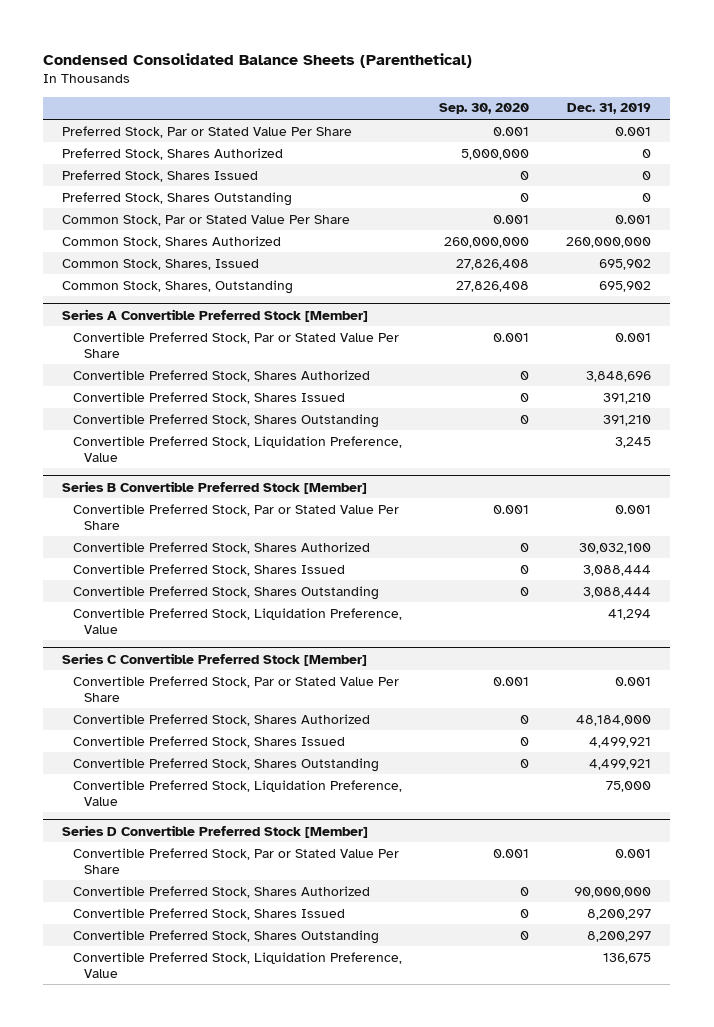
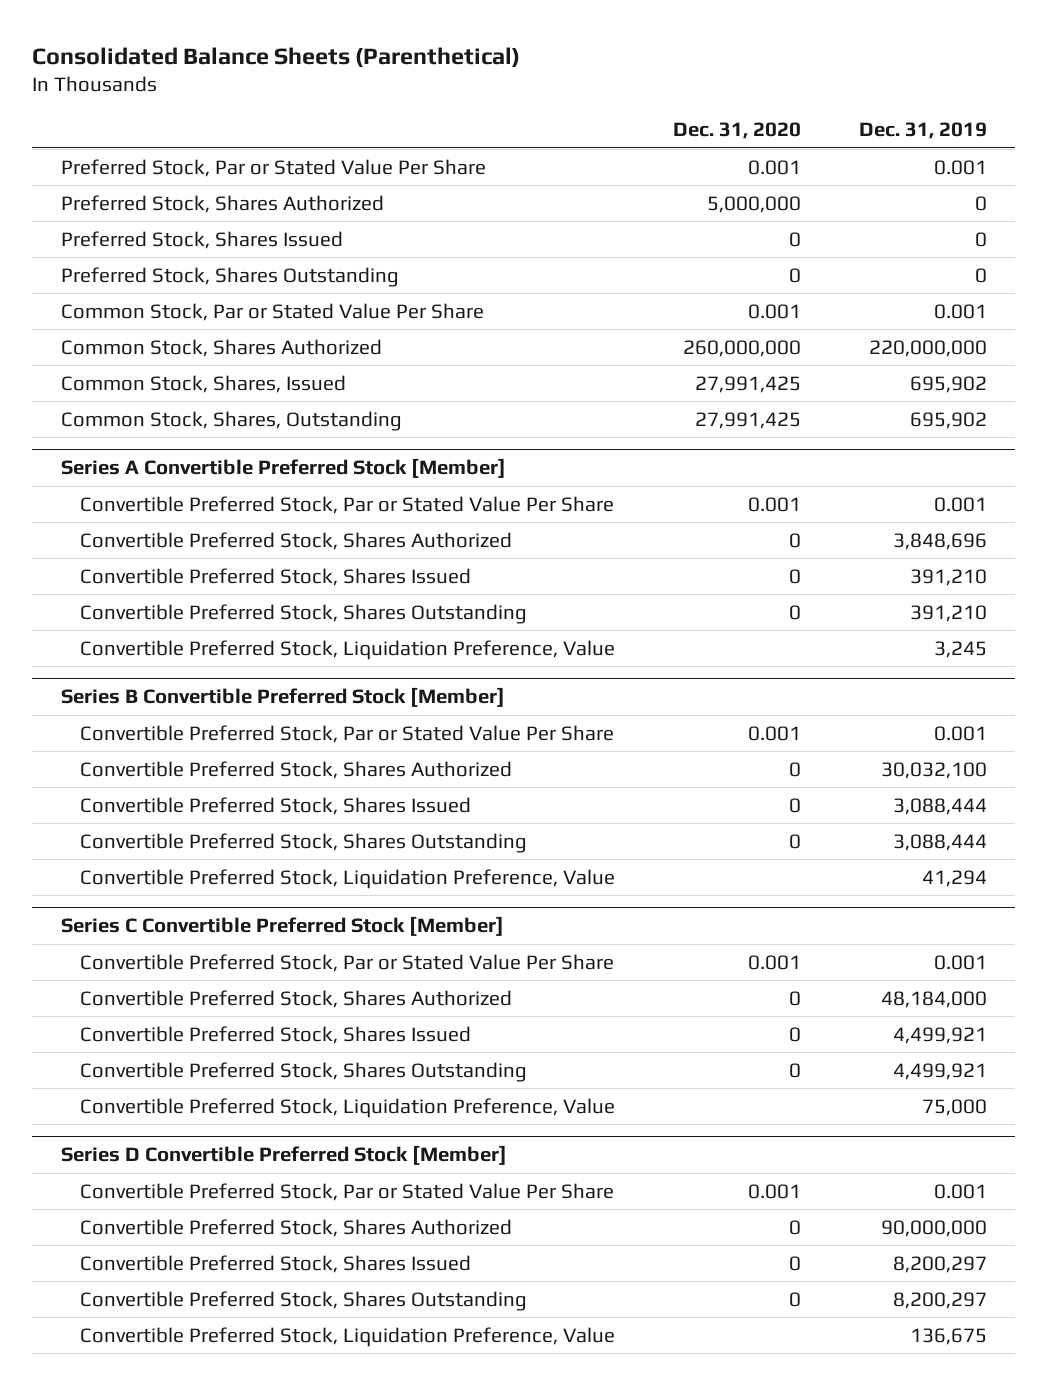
[43,52,473,68] Condensed Consolidated Balance Sheets (Parenthetical) -> [32,46,521,67] Consolidated Balance Sheets (Parenthetical)
[439,103,530,115] Sep. 30, 2020 -> none
none -> [672,122,801,140] Dec. 31, 2020
[566,236,652,248] 260,000,000 -> [868,339,987,357] 220,000,000

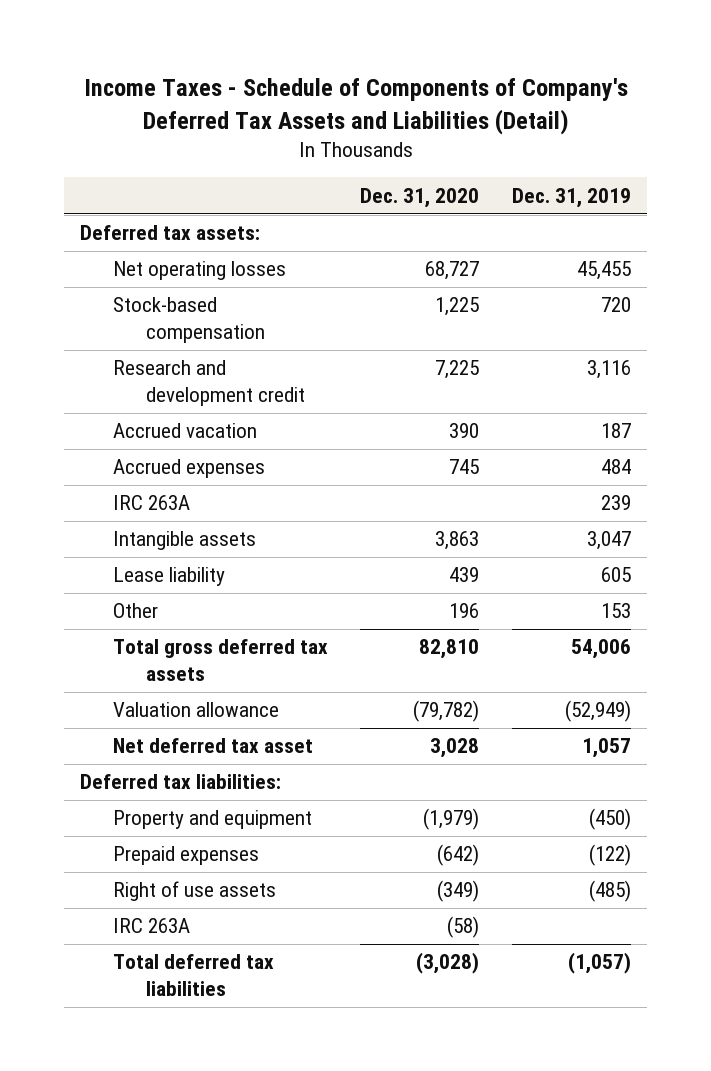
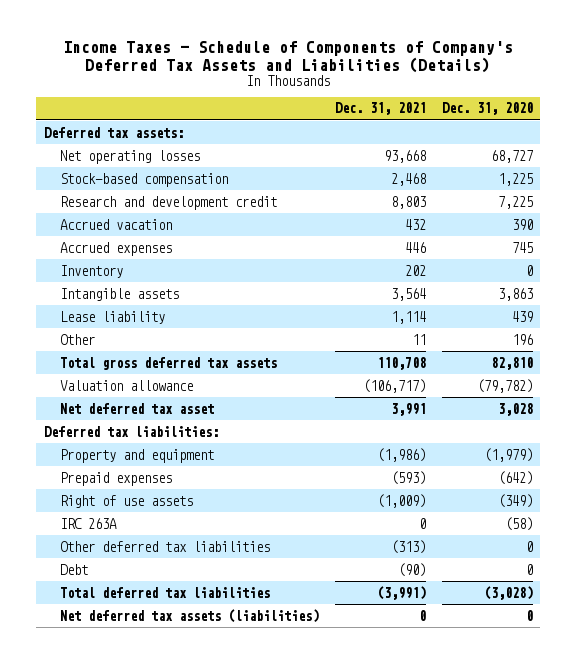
[83,78,628,135] Income Taxes - Schedule of Components of Company's Deferred Tax Assets and Liabilities (Detail) -> [63,41,514,73] Income Taxes - Schedule of Components of Company's Deferred Tax Assets and Liabilities (Details)
[512,187,632,208] Dec. 31, 2019 -> none
none -> [334,102,426,116] Dec. 31, 2021
[112,495,190,511] IRC 263A -> none
none -> [60,264,124,278] Inventory
none -> [60,540,271,552] Other deferred tax liabilities
none -> [60,563,89,575] Debt
none -> [60,608,320,623] Net deferred tax assets (liabilities)

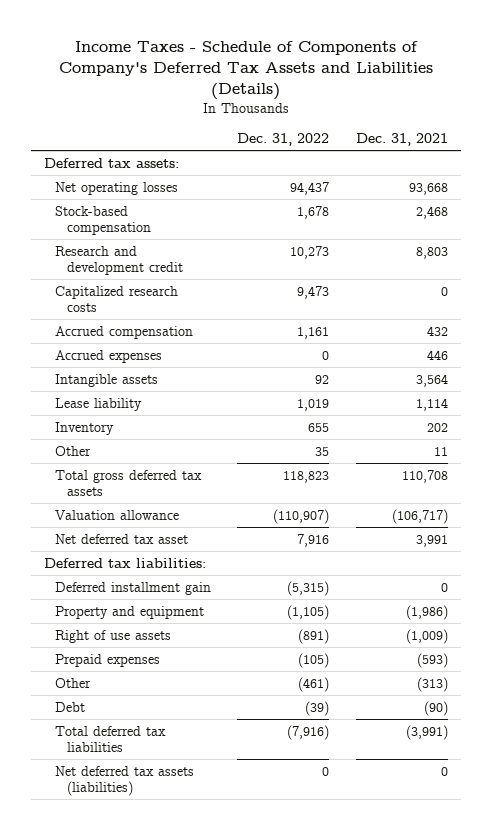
[441,102,533,116] Dec. 31, 2020 -> none
none -> [237,133,330,147] Dec. 31, 2022
none -> [55,285,179,313] Capitalized research costs
[60,218,173,230] Accrued vacation -> [55,325,194,339] Accrued compensation
[60,264,124,278] Inventory -> [55,421,115,435] Inventory
none -> [55,581,212,595] Deferred installment gain
[60,517,118,529] IRC 263A -> none
[60,471,173,486] Prepaid expenses -> [55,653,161,667] Prepaid expenses
[60,540,271,552] Other deferred tax liabilities -> [55,677,92,688] Other

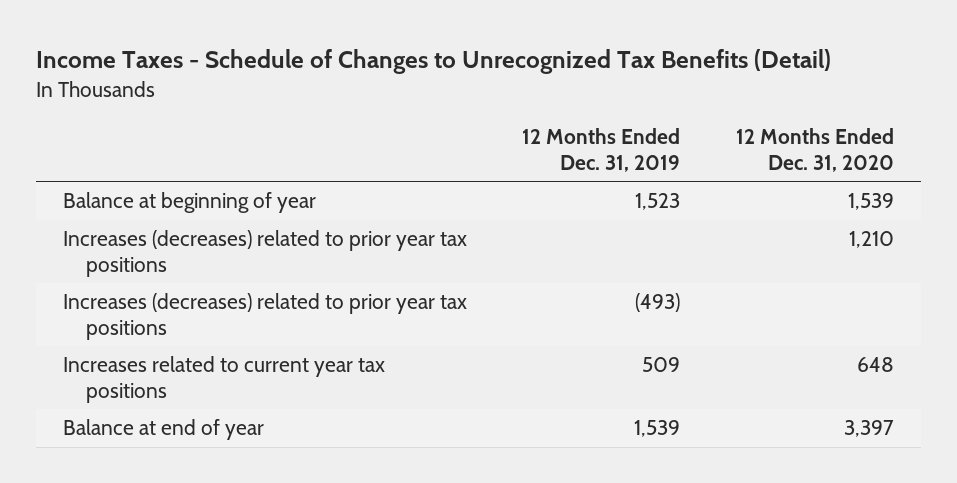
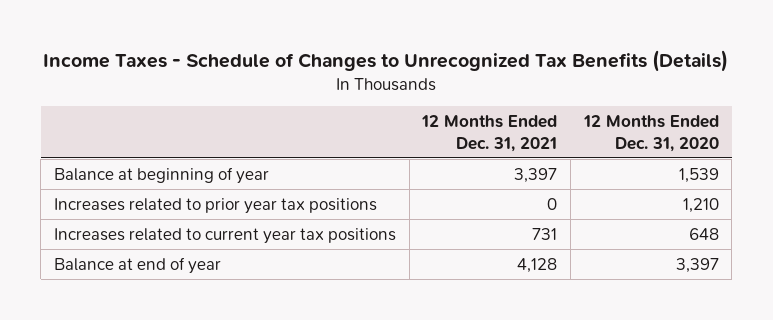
[35,49,831,75] Income Taxes - Schedule of Changes to Unrecognized Tax Benefits (Detail) -> [43,50,729,73] Income Taxes - Schedule of Changes to Unrecognized Tax Benefits (Details)
[522,128,681,172] 12 Months Ended Dec. 31, 2019 -> none
none -> [421,115,558,152] 12 Months Ended Dec. 31, 2021
[63,293,468,340] Increases (decreases) related to prior year tax positions -> none
[63,230,468,277] Increases (decreases) related to prior year tax positions -> [54,197,378,214] Increases related to prior year tax positions

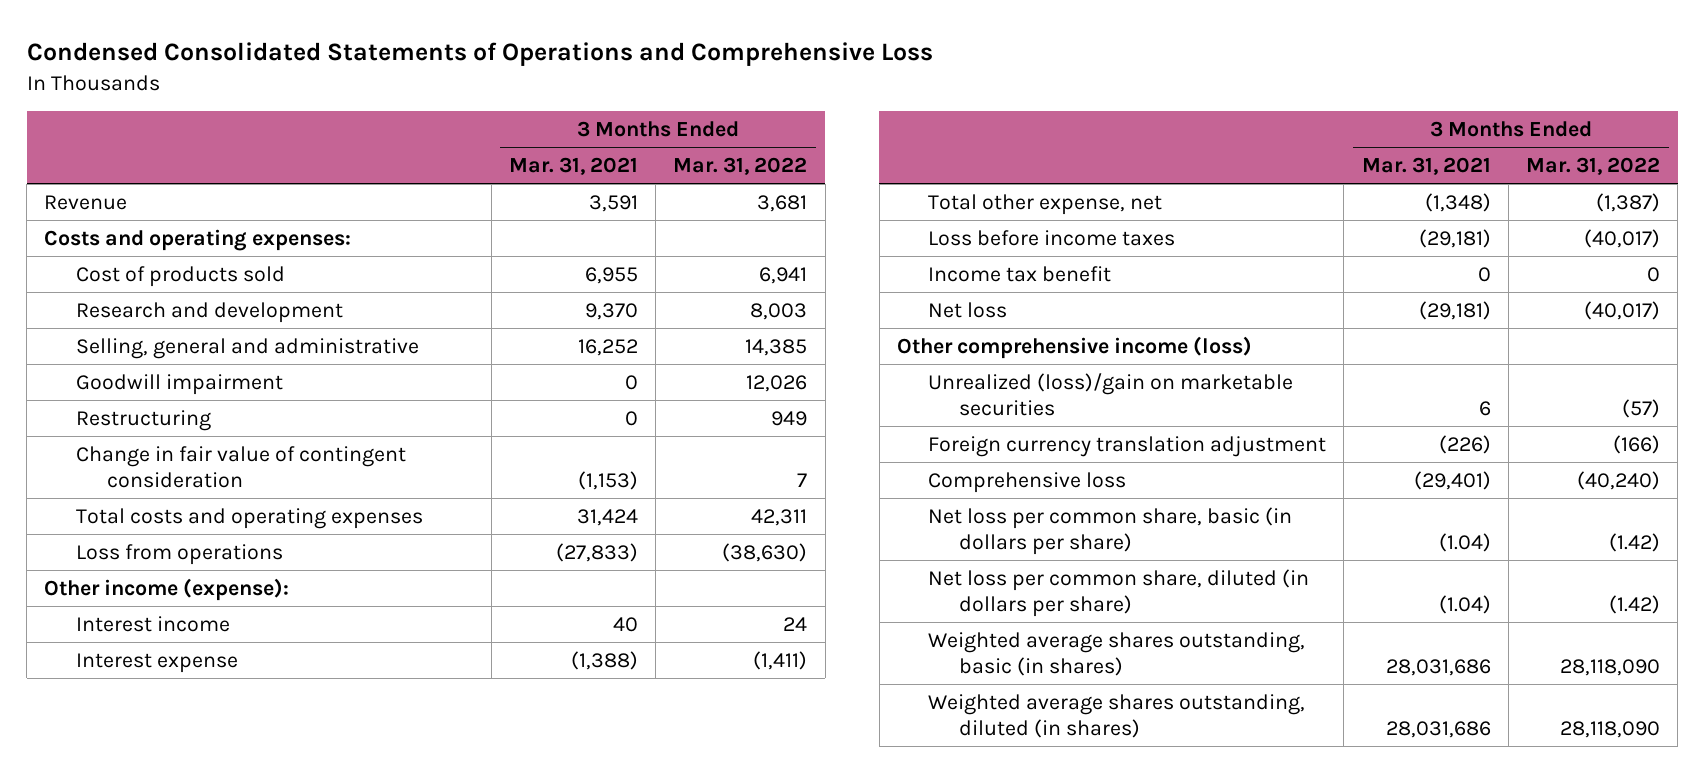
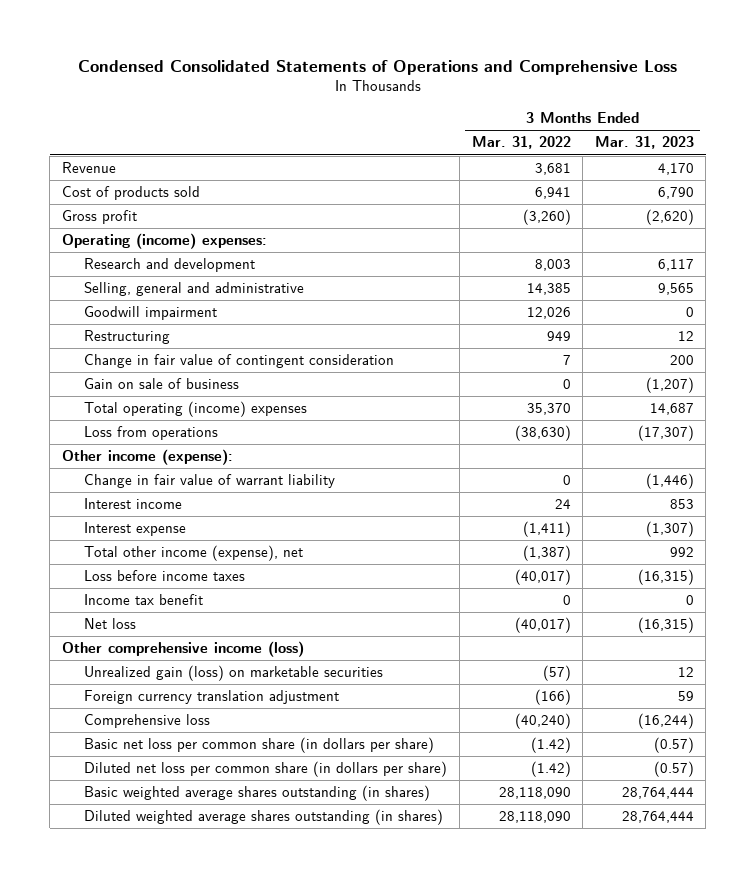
[509,157,639,176] Mar. 31, 2021 -> none
none -> [594,136,694,150] Mar. 31, 2023
[44,228,352,251] Costs and operating expenses: -> none
none -> [61,210,137,225] Gross profit
none -> [61,233,267,250] Operating (income) expenses:
none -> [84,378,240,390] Gain on sale of business
[75,507,423,529] Total costs and operating expenses -> [84,401,308,418] Total operating (income) expenses
[751,508,808,526] 42,311 -> [526,403,571,416] 35,370
none -> [84,474,336,489] Change in fair value of warrant liability
[928,193,1163,215] Total other expense, net -> [84,545,304,562] Total other income (expense), net
[928,372,1294,417] Unrealized (loss)/gain on marketable securities -> [84,665,384,682] Unrealized gain (loss) on marketable securities
[928,506,1293,556] Net loss per common share, basic (in dollars per share) -> [84,737,435,754] Basic net loss per common share (in dollars per share)
[928,568,1310,618] Net loss per common share, diluted (in dollars per share) -> [84,761,448,778] Diluted net loss per common share (in dollars per share)
[928,631,1306,677] Weighted average shares outstanding, basic (in shares) -> [84,785,431,802] Basic weighted average shares outstanding (in shares)
[928,693,1306,739] Weighted average shares outstanding, diluted (in shares) -> [84,809,444,826] Diluted weighted average shares outstanding (in shares)

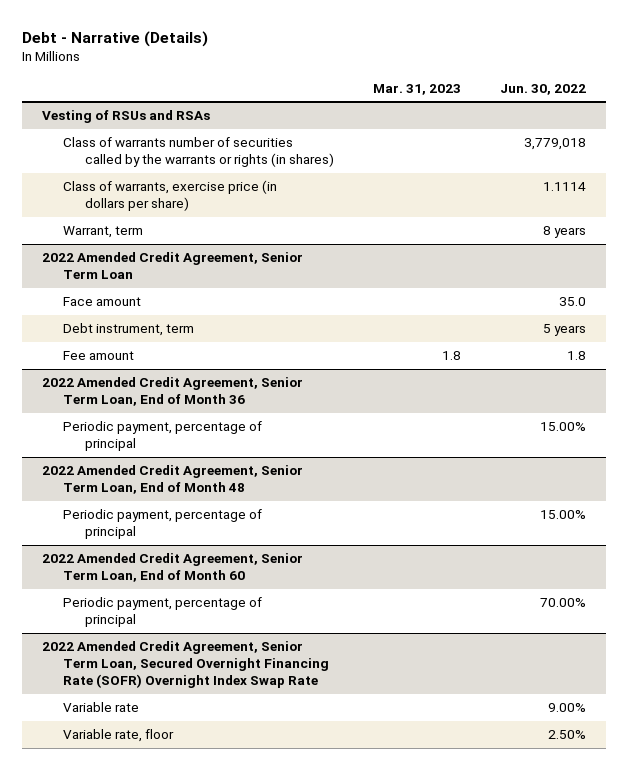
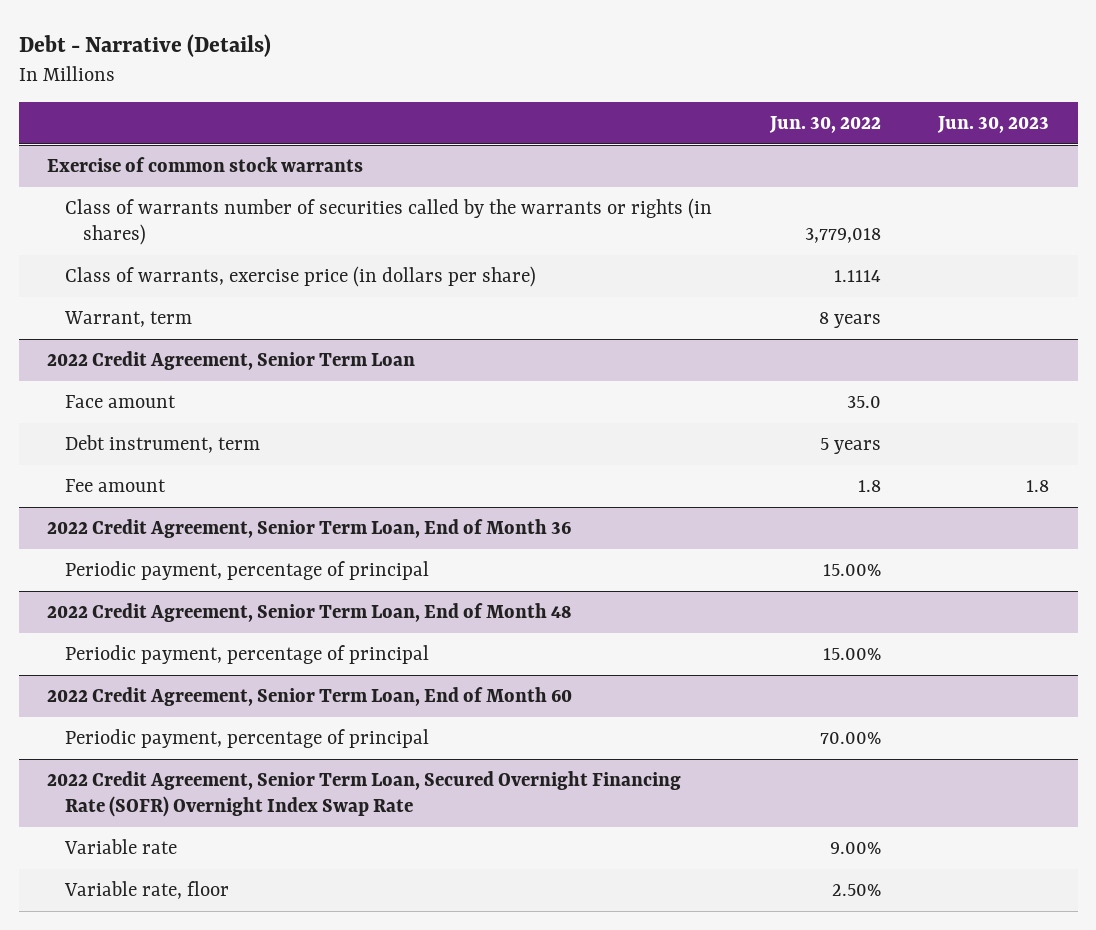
[372,83,461,95] Mar. 31, 2023 -> none
none -> [936,115,1049,133] Jun. 30, 2023
[41,110,210,124] Vesting of RSUs and RSAs -> [47,157,364,173] Exercise of common stock warrants
[41,252,303,280] 2022 Amended Credit Agreement, Senior Term Loan -> [47,351,416,371] 2022 Credit Agreement, Senior Term Loan
[41,377,303,407] 2022 Amended Credit Agreement, Senior Term Loan, End of Month 36 -> [47,519,572,539] 2022 Credit Agreement, Senior Term Loan, End of Month 36
[41,465,303,495] 2022 Amended Credit Agreement, Senior Term Loan, End of Month 48 -> [47,603,572,623] 2022 Credit Agreement, Senior Term Loan, End of Month 48
[41,553,303,583] 2022 Amended Credit Agreement, Senior Term Loan, End of Month 60 -> [47,687,573,707] 2022 Credit Agreement, Senior Term Loan, End of Month 60
[41,641,330,689] 2022 Amended Credit Agreement, Senior Term Loan, Secured Overnight Financing Rate (SOFR) Overnight Index Swap Rate -> [47,771,682,818] 2022 Credit Agreement, Senior Term Loan, Secured Overnight Financing Rate (SOFR) Overnight Index Swap Rate

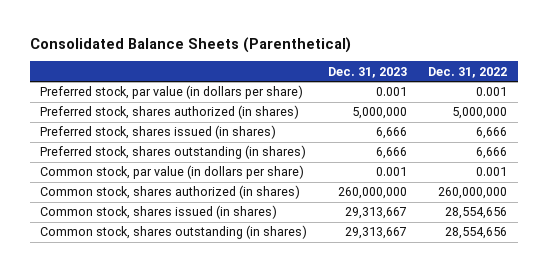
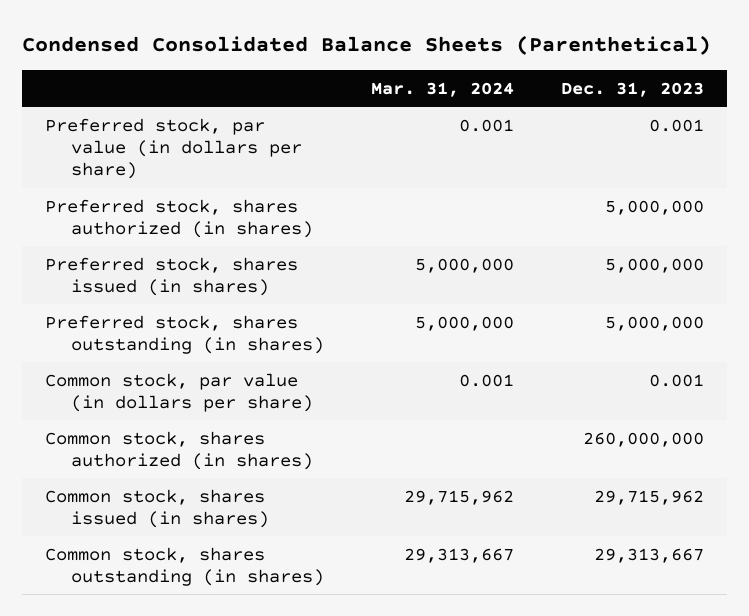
[29,36,351,53] Consolidated Balance Sheets (Parenthetical) -> [21,35,711,56] Condensed Consolidated Balance Sheets (Parenthetical)
[428,66,508,78] Dec. 31, 2022 -> none
none -> [370,81,514,97] Mar. 31, 2024
[376,127,408,140] 6,666 -> [604,257,704,273] 5,000,000
[376,147,408,160] 6,666 -> [604,315,704,331] 5,000,000
[345,207,408,220] 29,313,667 -> [593,489,704,505] 29,715,962

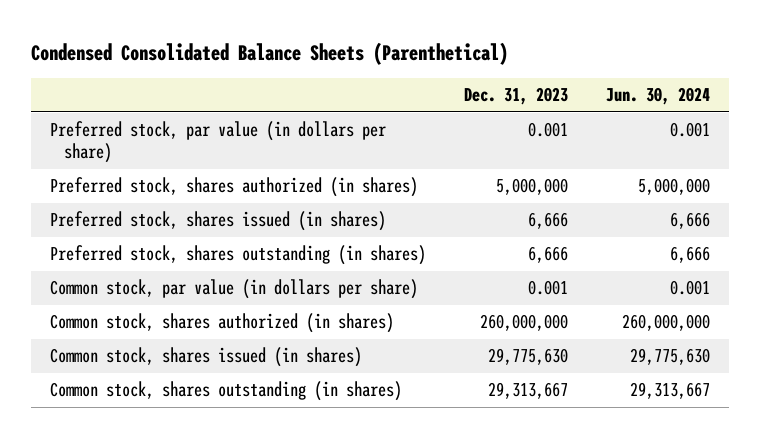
[370,81,514,97] Mar. 31, 2024 -> none
none -> [606,87,711,106] Jun. 30, 2024
[604,257,704,273] 5,000,000 -> [528,212,569,230] 6,666
[604,315,704,331] 5,000,000 -> [528,246,569,264] 6,666
[593,489,704,505] 29,715,962 -> [488,348,569,366] 29,775,630

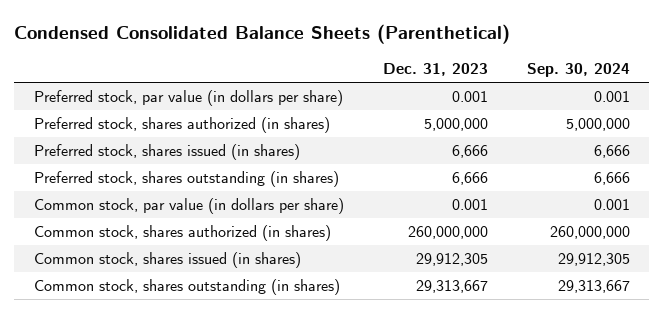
[606,87,711,106] Jun. 30, 2024 -> none
none -> [526,63,630,78] Sep. 30, 2024
[488,348,569,366] 29,775,630 -> [415,253,488,267] 29,912,305

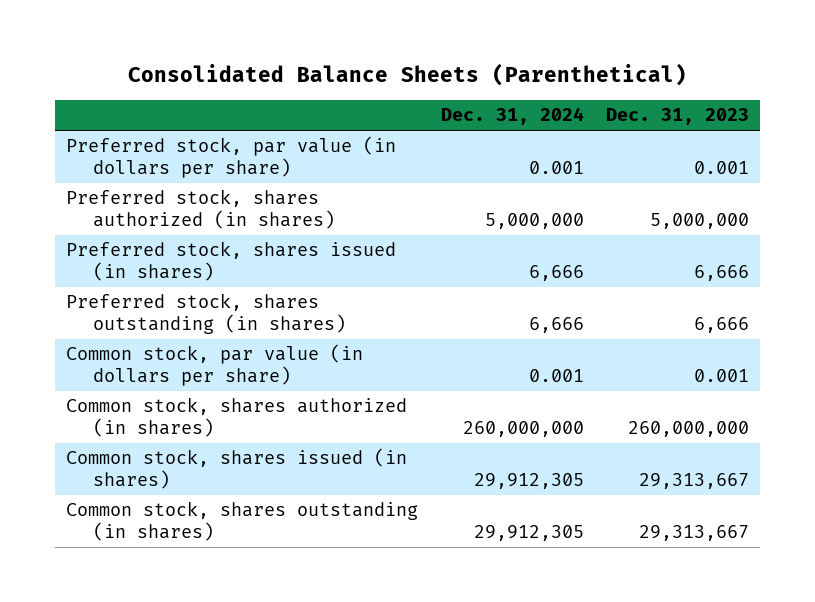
[14,24,511,45] Condensed Consolidated Balance Sheets (Parenthetical) -> [127,63,687,87] Consolidated Balance Sheets (Parenthetical)
[526,63,630,78] Sep. 30, 2024 -> none
none -> [440,107,584,126] Dec. 31, 2024
[415,253,488,267] 29,912,305 -> [639,473,750,490] 29,313,667

